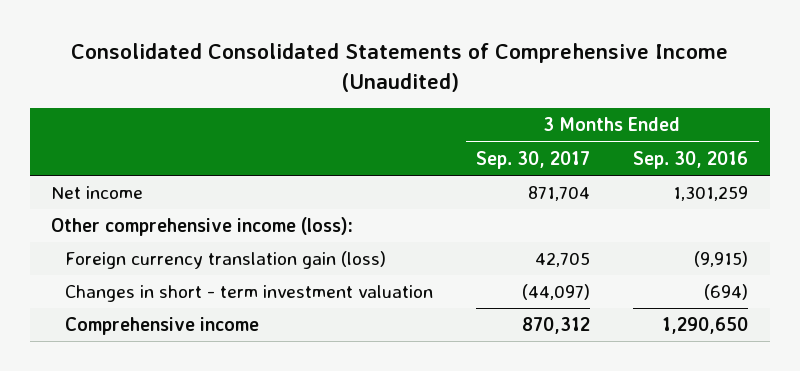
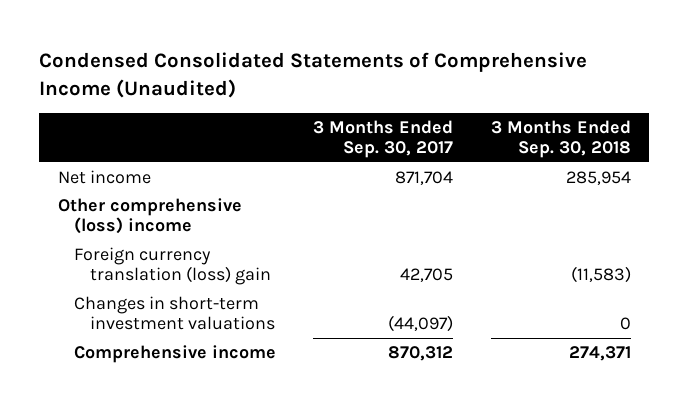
[70,43,728,93] Consolidated Consolidated Statements of Comprehensive Income (Unaudited) -> [39,51,588,98] Condensed Consolidated Statements of Comprehensive Income (Unaudited)
[633,150,749,169] Sep. 30, 2016 -> none
none -> [490,119,631,159] 3 Months Ended Sep. 30, 2018
[51,217,354,237] Other comprehensive income (loss): -> [57,197,242,235] Other comprehensive (loss) income
[65,251,387,270] Foreign currency translation gain (loss) -> [73,246,272,286] Foreign currency translation (loss) gain
[65,285,434,303] Changes in short - term investment valuation -> [73,295,276,331] Changes in short-term investment valuations

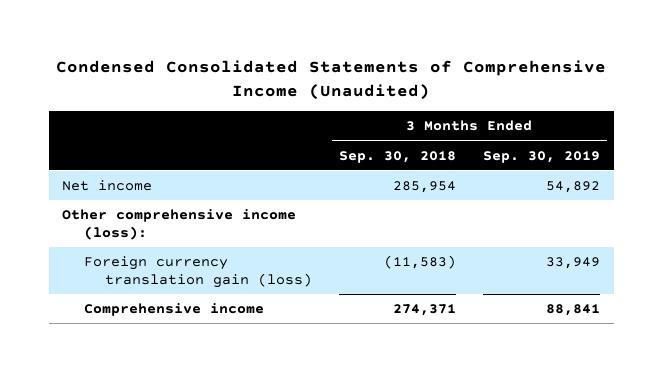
[313,119,454,159] 3 Months Ended Sep. 30, 2017 -> none
none -> [482,150,600,163] Sep. 30, 2019
[73,295,276,331] Changes in short-term investment valuations -> none
[57,197,242,235] Other comprehensive (loss) income -> [62,209,297,241] Other comprehensive income (loss):
[73,246,272,286] Foreign currency translation (loss) gain -> [83,256,312,289] Foreign currency translation gain (loss)

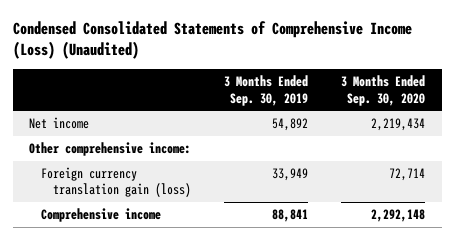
[56,60,607,101] Condensed Consolidated Statements of Comprehensive Income (Unaudited) -> [12,21,412,60] Condensed Consolidated Statements of Comprehensive Income (Loss) (Unaudited)
[338,150,456,163] Sep. 30, 2018 -> none
none -> [341,75,426,106] 3 Months Ended Sep. 30, 2020
[62,209,297,241] Other comprehensive income (loss): -> [29,142,192,157] Other comprehensive income:

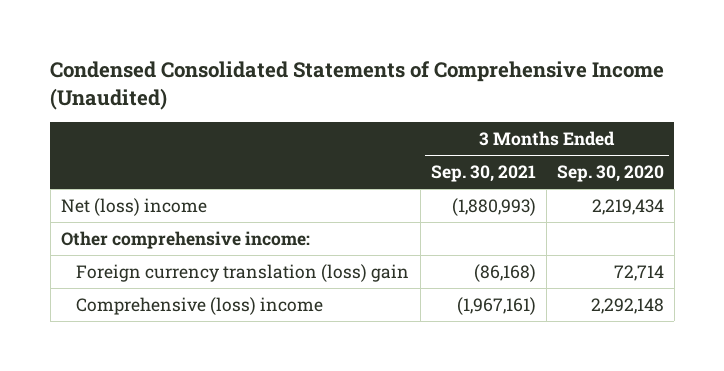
[12,21,412,60] Condensed Consolidated Statements of Comprehensive Income (Loss) (Unaudited) -> [50,61,665,110] Condensed Consolidated Statements of Comprehensive Income (Unaudited)
[224,75,309,106] 3 Months Ended Sep. 30, 2019 -> none
none -> [430,165,536,183] Sep. 30, 2021
[29,117,90,130] Net income -> [60,197,207,216] Net (loss) income
[40,167,191,198] Foreign currency translation gain (loss) -> [76,263,410,282] Foreign currency translation (loss) gain
[40,208,161,223] Comprehensive income -> [76,296,324,315] Comprehensive (loss) income

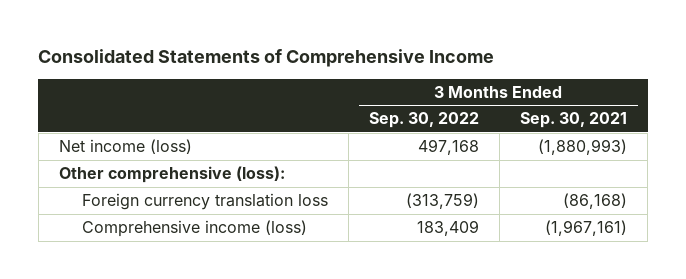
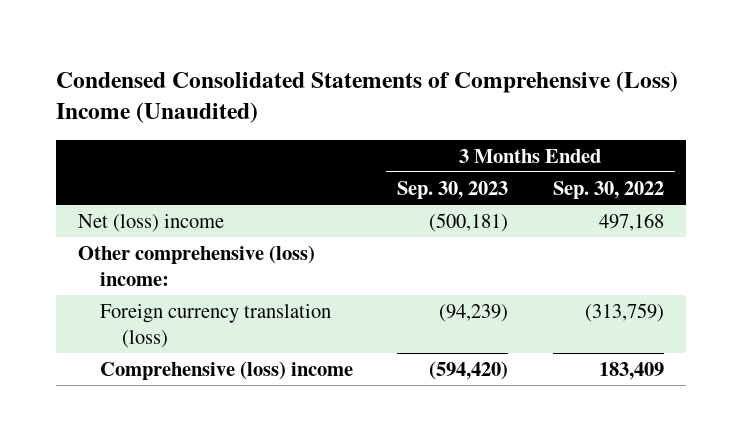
[38,48,495,67] Consolidated Statements of Comprehensive Income -> [56,70,679,124] Condensed Consolidated Statements of Comprehensive (Loss) Income (Unaudited)
[520,112,628,129] Sep. 30, 2021 -> none
none -> [397,180,509,199] Sep. 30, 2023
[58,139,192,155] Net income (loss) -> [78,213,225,232] Net (loss) income
[58,166,285,184] Other comprehensive (loss): -> [78,244,316,287] Other comprehensive (loss) income:
[82,193,329,211] Foreign currency translation loss -> [100,303,332,349] Foreign currency translation (loss)
[82,220,308,238] Comprehensive income (loss) -> [100,360,354,380] Comprehensive (loss) income

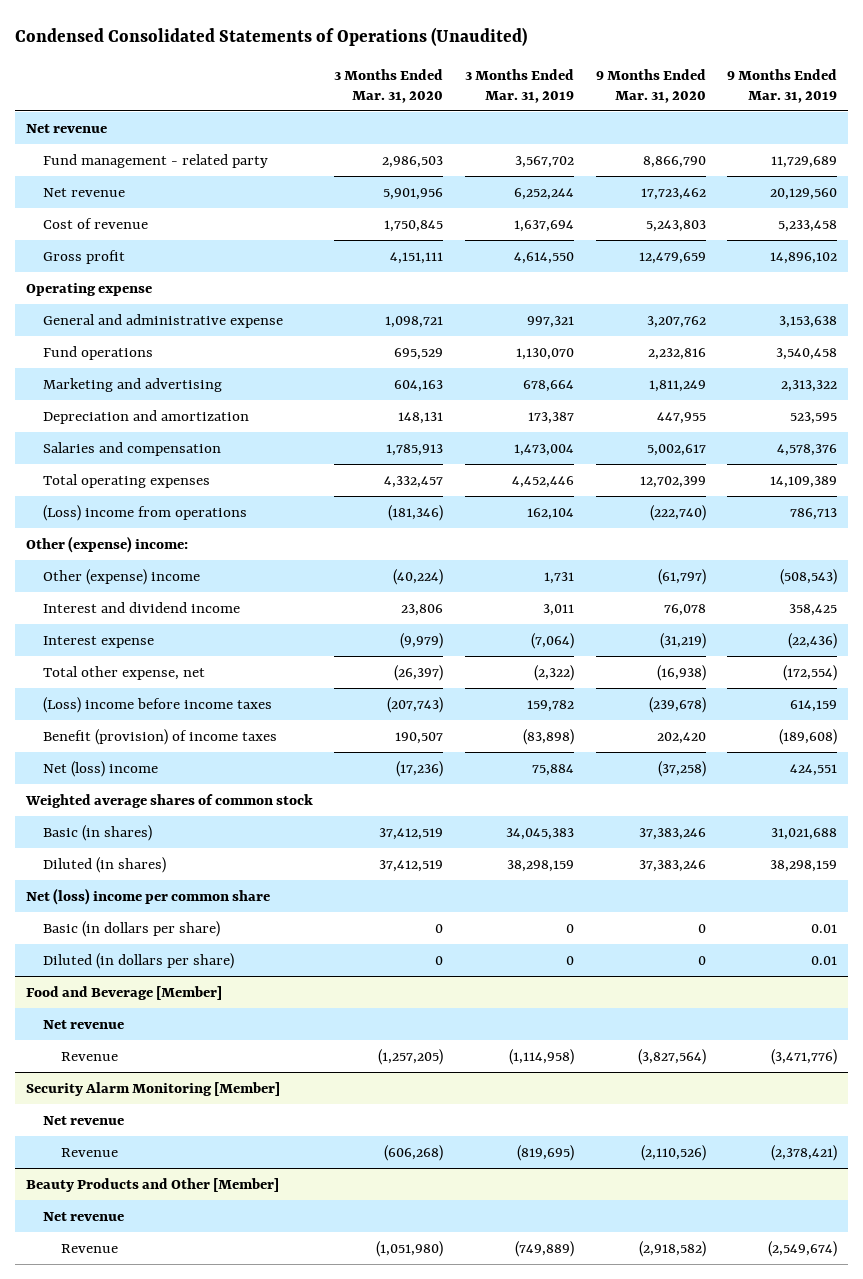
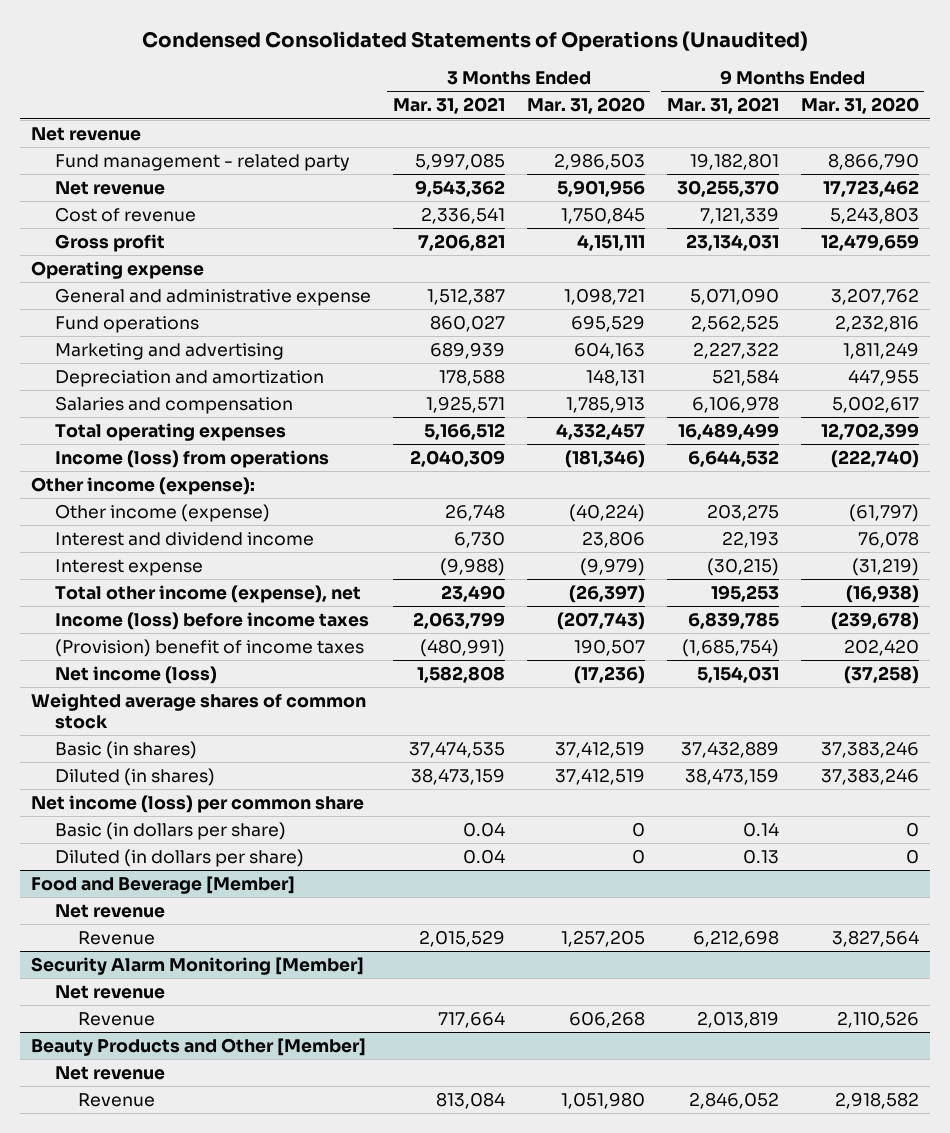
[464,68,574,103] 3 Months Ended Mar. 31, 2019 -> none
[727,68,838,103] 9 Months Ended Mar. 31, 2019 -> none
none -> [392,97,505,115] Mar. 31, 2021
none -> [666,97,779,115] Mar. 31, 2021
[43,504,248,521] (Loss) income from operations -> [54,449,329,468] Income (loss) from operations
[25,535,188,553] Other (expense) income: -> [31,476,256,495] Other income (expense):
[43,568,201,585] Other (expense) income -> [54,503,270,522] Other income (expense)
[43,665,206,680] Total other expense, net -> [54,584,361,603] Total other income (expense), net
[43,696,273,713] (Loss) income before income taxes -> [54,611,369,630] Income (loss) before income taxes
[43,728,278,745] Benefit (provision) of income taxes -> [54,638,364,657] (Provision) benefit of income taxes
[43,760,159,777] Net (loss) income -> [54,665,217,684] Net income (loss)
[25,887,270,905] Net (loss) income per common share -> [31,794,365,813] Net income (loss) per common share
[378,1048,444,1065] (1,257,205) -> [560,929,645,947] 1,257,205
[637,1048,706,1065] (3,827,564) -> [831,929,919,947] 3,827,564
[384,1144,444,1161] (606,268) -> [568,1010,645,1028] 606,268
[640,1144,706,1161] (2,110,526) -> [836,1010,919,1028] 2,110,526
[376,1240,444,1257] (1,051,980) -> [560,1091,645,1109] 1,051,980
[638,1240,706,1257] (2,918,582) -> [834,1091,919,1109] 2,918,582

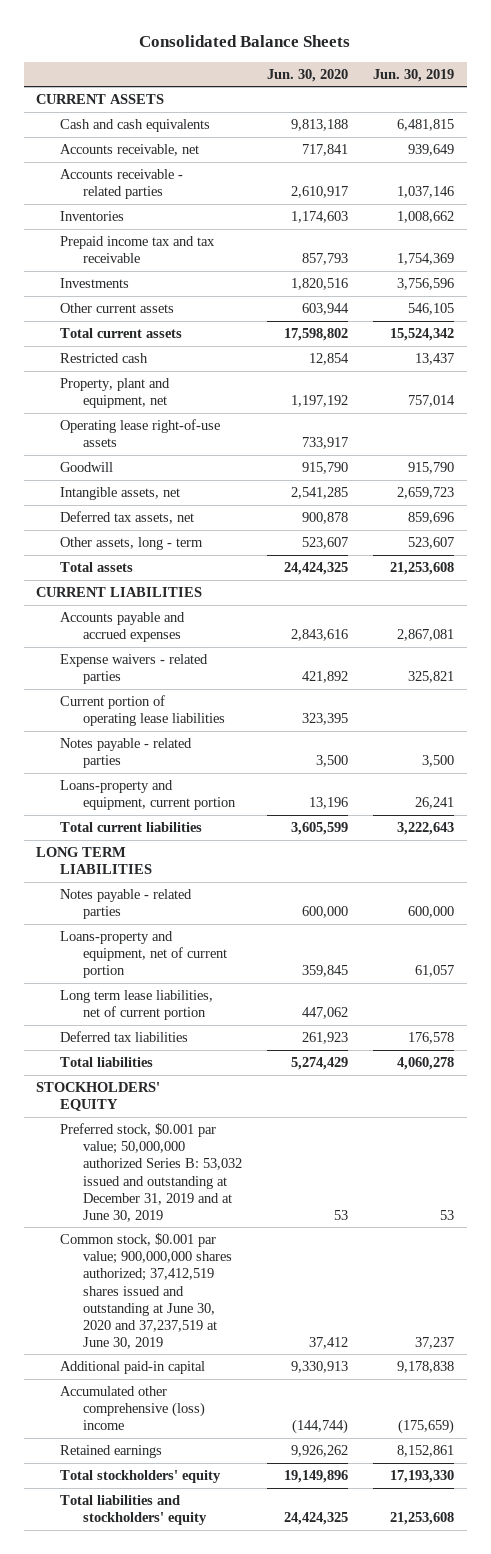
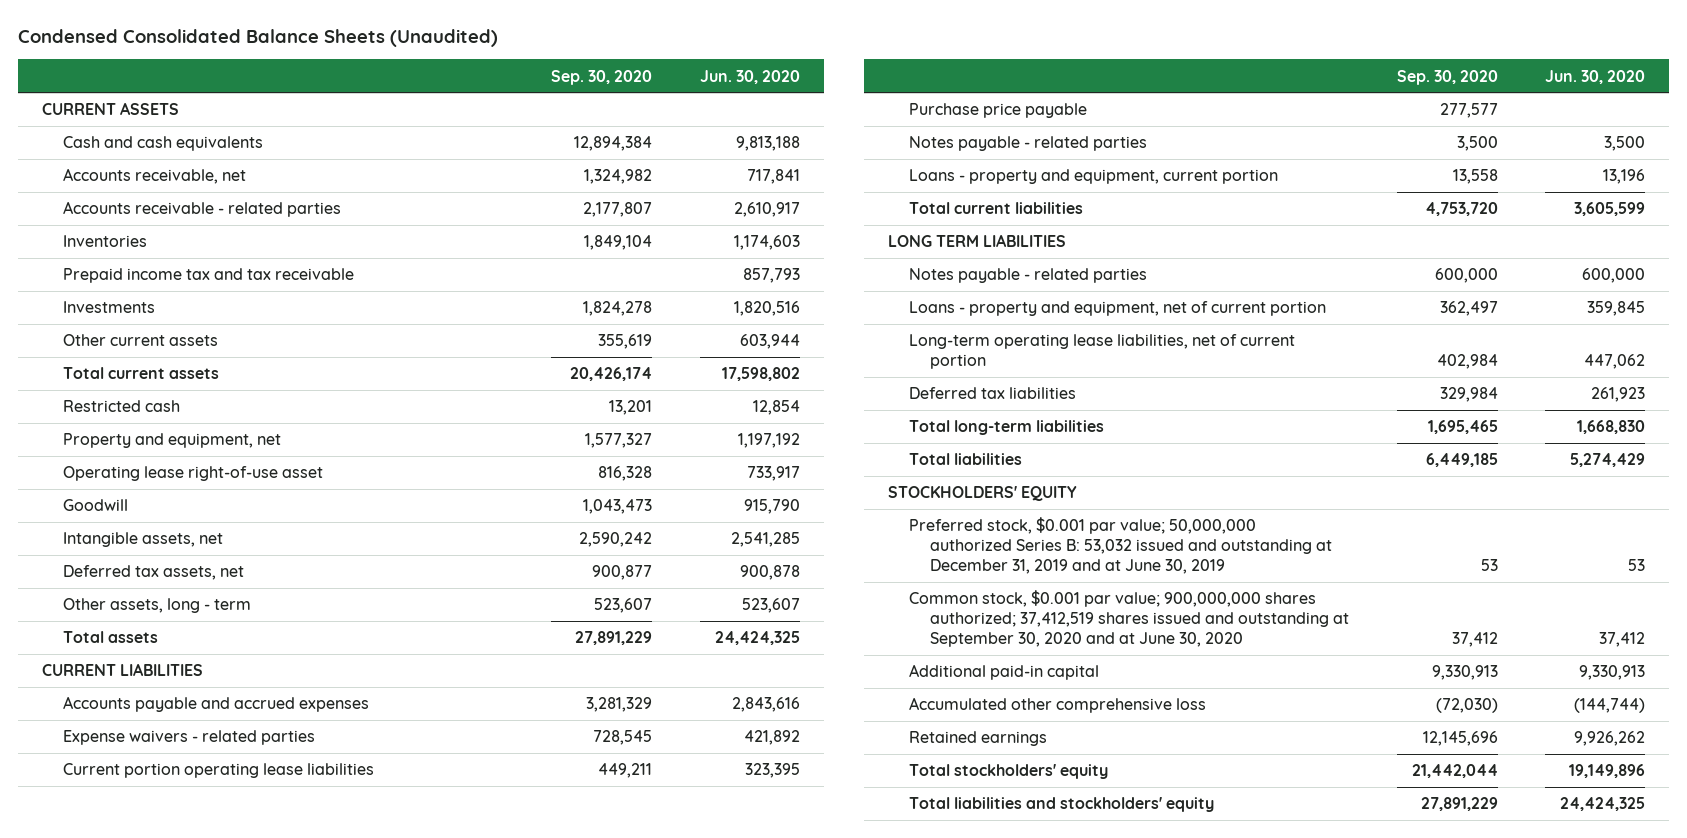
[139,34,351,47] Consolidated Balance Sheets -> [18,29,499,48] Condensed Consolidated Balance Sheets (Unaudited)
[373,68,455,82] Jun. 30, 2019 -> none
none -> [551,69,653,85] Sep. 30, 2020
[59,378,170,409] Property, plant and equipment, net -> [63,433,282,449] Property and equipment, net
[59,419,220,448] Operating lease right-of-use assets -> [63,466,324,482] Operating lease right-of-use asset
[59,695,225,727] Current portion of operating lease liabilities -> [63,763,375,779] Current portion operating lease liabilities
none -> [908,103,1087,119] Purchase price payable
[59,780,236,811] Loans-property and equipment, current portion -> [908,169,1278,185] Loans - property and equipment, current portion
[59,931,227,979] Loans-property and equipment, net of current portion -> [908,301,1326,317] Loans - property and equipment, net of current portion
[59,990,213,1021] Long term lease liabilities, net of current portion -> [908,334,1295,370] Long-term operating lease liabilities, net of current portion
none -> [908,420,1104,436] Total long-term liabilities
[59,1233,232,1349] Common stock, $0.001 par value; 900,000,000 shares authorized; 37,412,519 shares issued and outstanding at June 30, 2020 and 37,237,519 at June 30, 2019 -> [908,590,1350,648] Common stock, $0.001 par value; 900,000,000 shares authorized; 37,412,519 shares issued and outstanding at September 30, 2020 and at June 30, 2020
[59,1386,205,1431] Accumulated other comprehensive (loss) income -> [908,697,1206,714] Accumulated other comprehensive loss

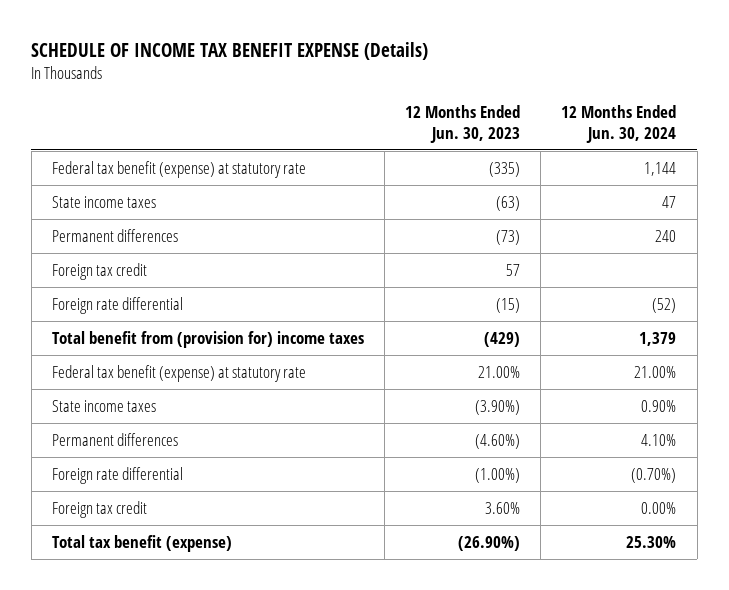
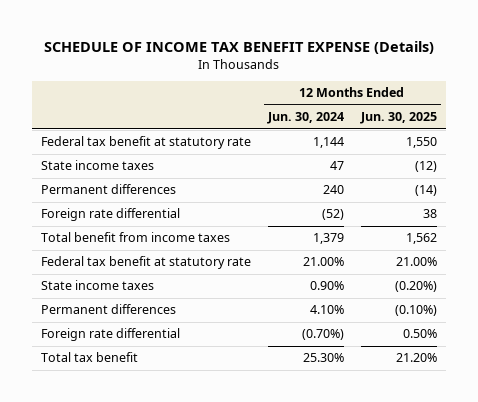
[405,104,521,143] 12 Months Ended Jun. 30, 2023 -> none
none -> [359,112,437,125] Jun. 30, 2025
[52,160,307,178] Federal tax benefit (expense) at statutory rate -> [40,136,251,150] Federal tax benefit at statutory rate
[52,262,148,280] Foreign tax credit -> none
[52,330,365,348] Total benefit from (provision for) income taxes -> [40,232,230,243] Total benefit from income taxes
[52,364,307,382] Federal tax benefit (expense) at statutory rate -> [40,256,251,270] Federal tax benefit at statutory rate
[52,500,148,518] Foreign tax credit -> none
[52,534,233,552] Total tax benefit (expense) -> [40,352,138,363] Total tax benefit

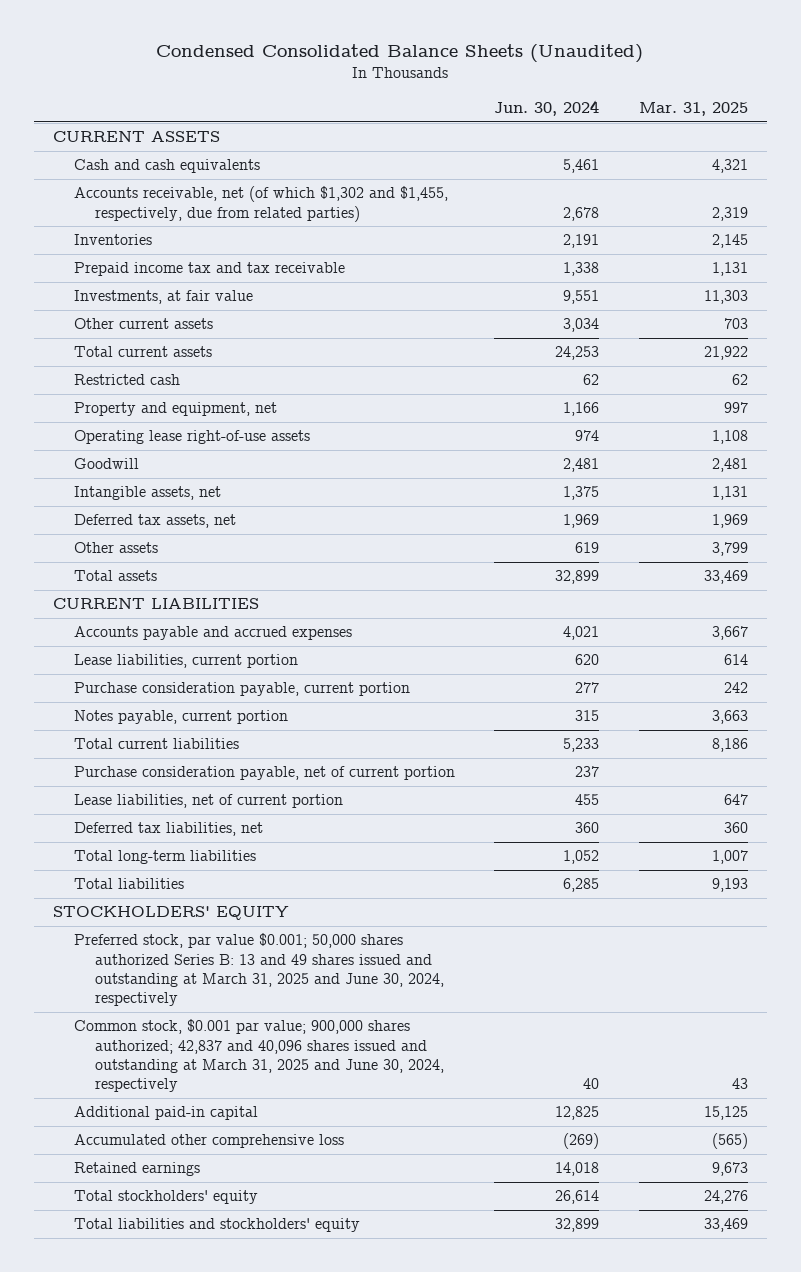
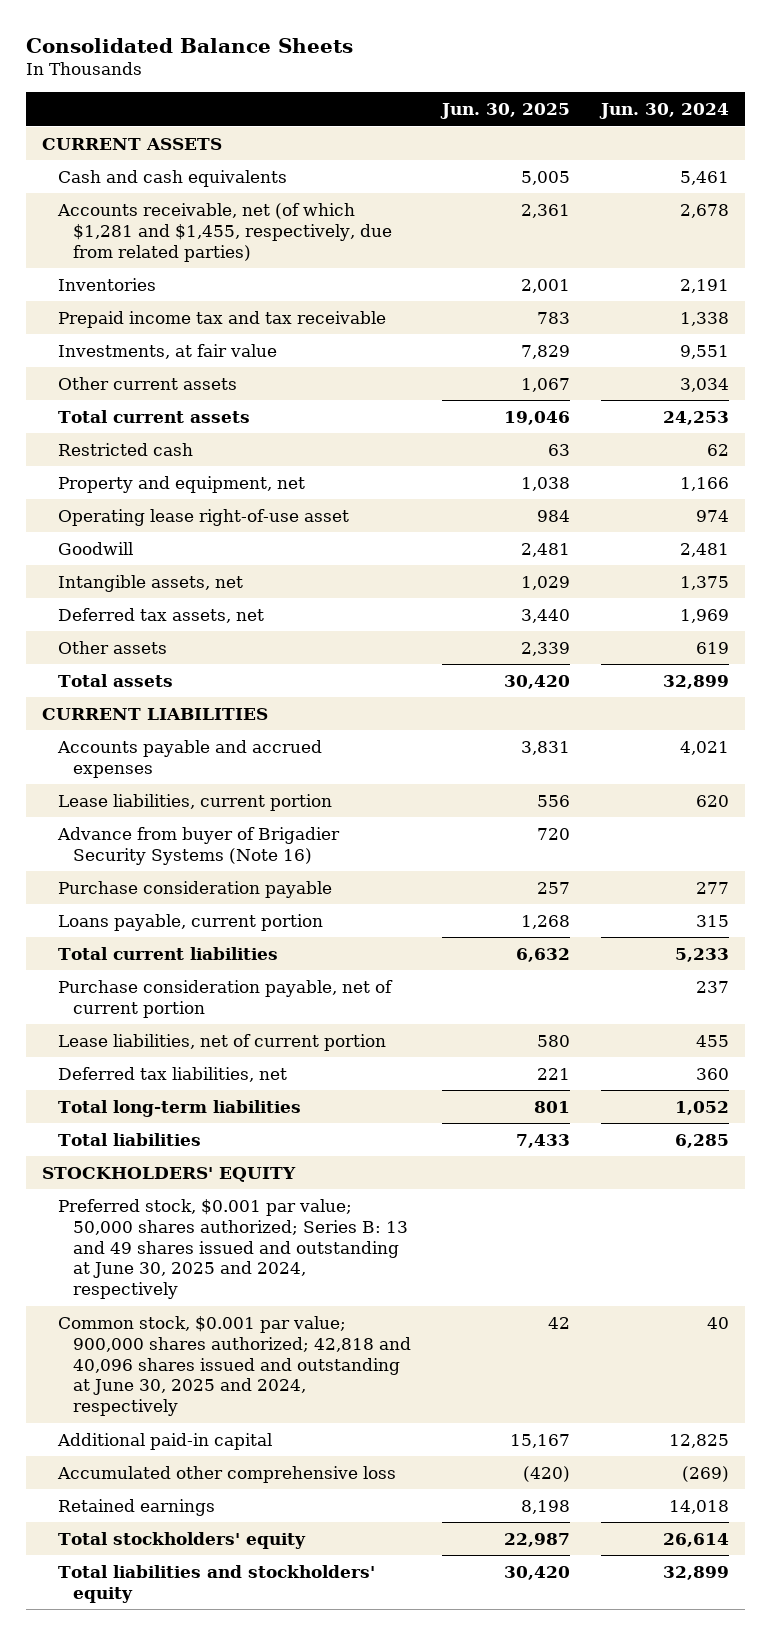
[156,44,644,64] Condensed Consolidated Balance Sheets (Unaudited) -> [26,37,354,53] Consolidated Balance Sheets
[638,101,748,116] Mar. 31, 2025 -> none
none -> [440,103,571,120] Jun. 30, 2025
[74,186,449,222] Accounts receivable, net (of which $1,302 and $1,455, respectively, due from related parties) -> [56,202,393,262] Accounts receivable, net (of which $1,281 and $1,455, respectively, due from related parties)
[74,430,311,445] Operating lease right-of-use assets -> [57,508,349,526] Operating lease right-of-use asset
none -> [56,826,340,865] Advance from buyer of Brigadier Security Systems (Note 16)
[74,682,411,697] Purchase consideration payable, current portion -> [57,880,332,898] Purchase consideration payable
[74,710,289,725] Notes payable, current portion -> [57,913,323,931] Loans payable, current portion
[74,933,445,1006] Preferred stock, par value $0.001; 50,000 shares authorized Series B: 13 and 49 shares issued and outstanding at March 31, 2025 and June 30, 2024, respectively -> [57,1198,409,1300] Preferred stock, $0.001 par value; 50,000 shares authorized; Series B: 13 and 49 shares issued and outstanding at June 30, 2025 and 2024, respectively
[74,1019,445,1092] Common stock, $0.001 par value; 900,000 shares authorized; 42,837 and 40,096 shares issued and outstanding at March 31, 2025 and June 30, 2024, respectively -> [57,1315,412,1417] Common stock, $0.001 par value; 900,000 shares authorized; 42,818 and 40,096 shares issued and outstanding at June 30, 2025 and 2024, respectively

